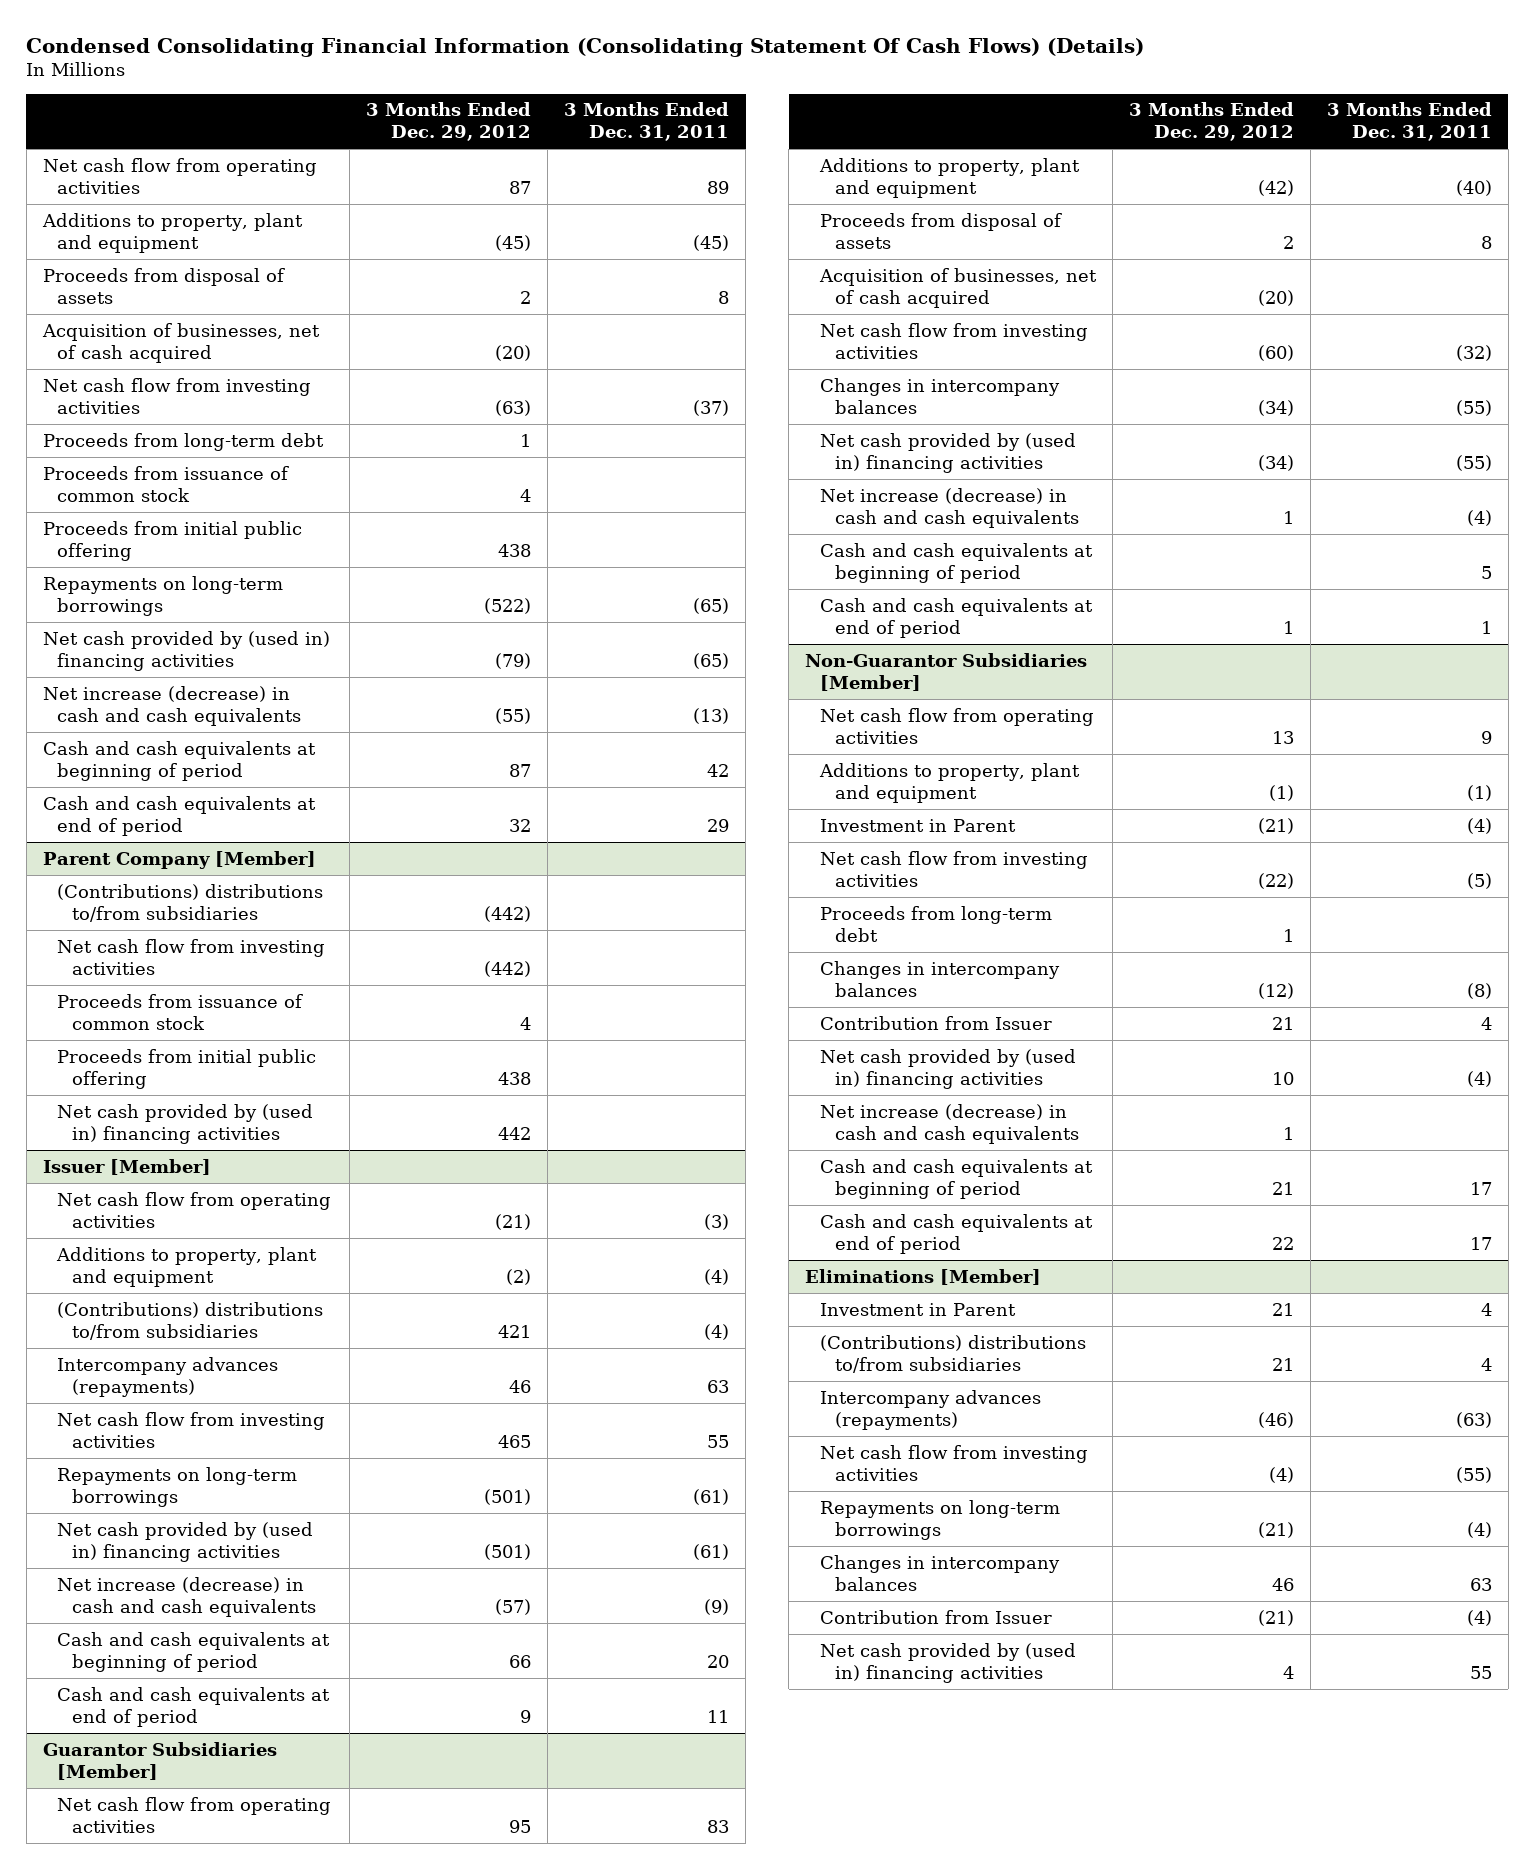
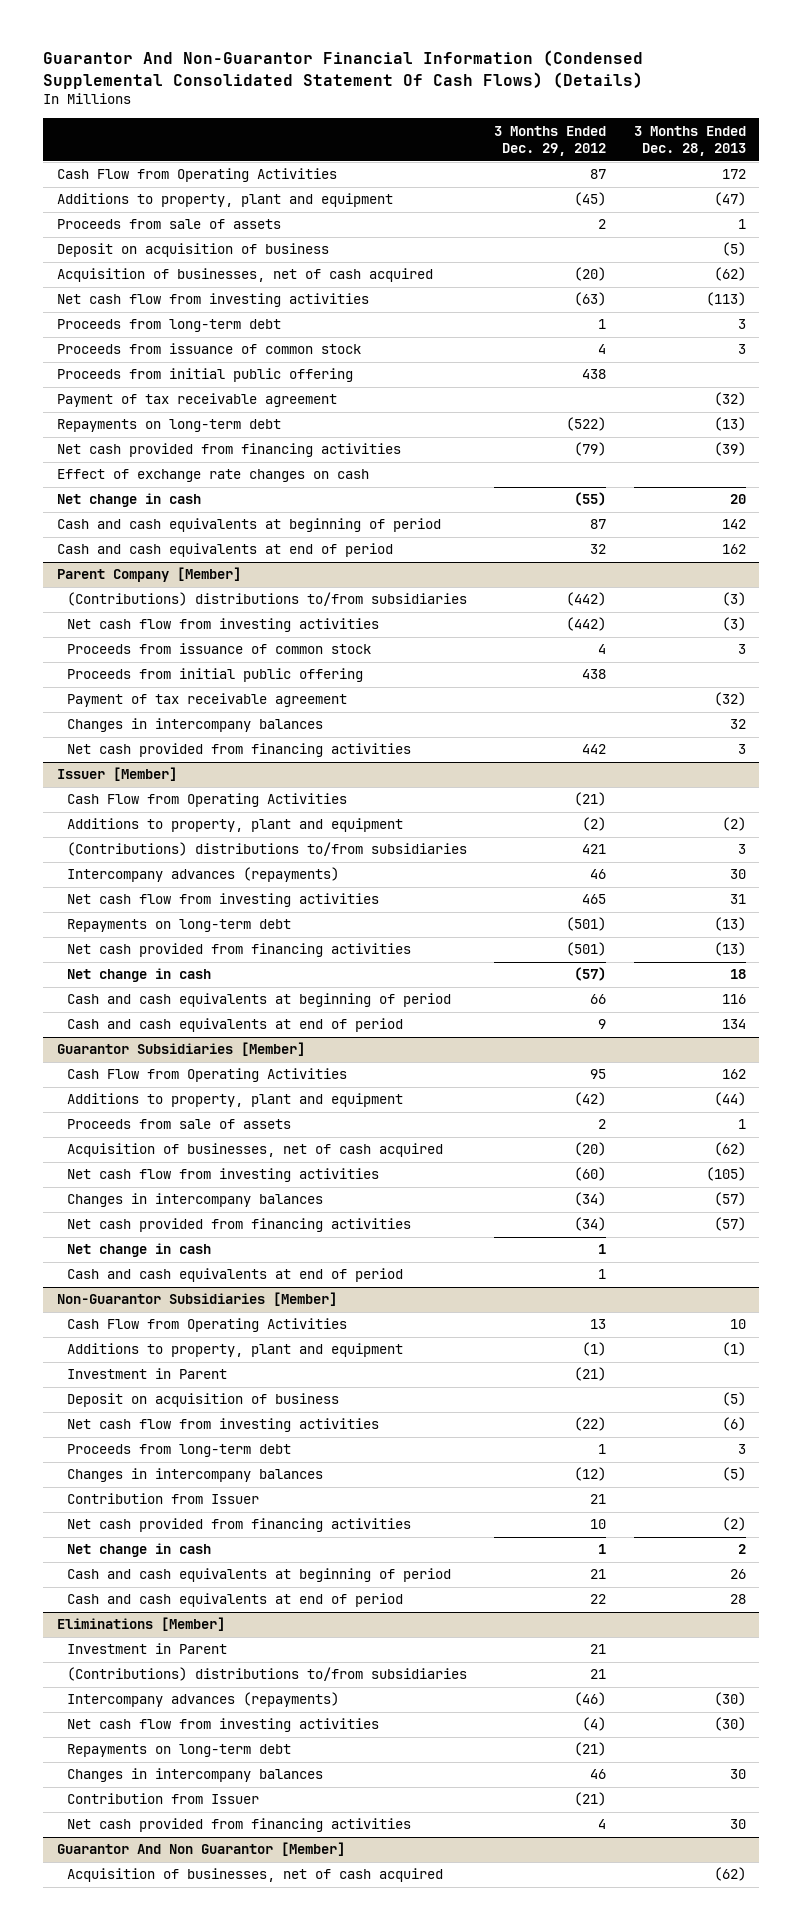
[26,37,1145,57] Condensed Consolidating Financial Information (Consolidating Statement Of Cash Flows) (Details) -> [42,50,643,89] Guarantor And Non-Guarantor Financial Information (Condensed Supplemental Consolidated Statement Of Cash Flows) (Details)
[564,102,730,142] 3 Months Ended Dec. 31, 2011 -> none
none -> [633,125,746,157] 3 Months Ended Dec. 28, 2013
[42,157,317,194] Net cash flow from operating activities -> [56,168,337,183] Cash Flow from Operating Activities
[42,267,285,304] Proceeds from disposal of assets -> [56,219,281,230] Proceeds from sale of assets
none -> [56,243,329,258] Deposit on acquisition of business
none -> [56,393,337,408] Payment of tax receivable agreement
[42,575,283,616] Repayments on long-term borrowings -> [56,419,281,433] Repayments on long-term debt
[42,630,330,671] Net cash provided by (used in) financing activities -> [56,443,401,458] Net cash provided from financing activities
none -> [56,469,369,483] Effect of exchange rate changes on cash
[42,685,302,726] Net increase (decrease) in cash and cash equivalents -> [56,493,201,508] Net change in cash
none -> [66,693,347,708] Payment of tax receivable agreement
none -> [66,718,323,733] Changes in intercompany balances
[57,1103,314,1144] Net cash provided by (used in) financing activities -> [66,743,411,758] Net cash provided from financing activities
[57,1191,332,1228] Net cash flow from operating activities -> [66,793,347,808] Cash Flow from Operating Activities
[57,1466,298,1507] Repayments on long-term borrowings -> [66,919,291,933] Repayments on long-term debt
[57,1521,314,1562] Net cash provided by (used in) financing activities -> [66,943,411,958] Net cash provided from financing activities
[57,1576,317,1617] Net increase (decrease) in cash and cash equivalents -> [66,968,211,983] Net change in cash
[57,1796,332,1833] Net cash flow from operating activities -> [66,1068,347,1083] Cash Flow from Operating Activities
[819,212,1062,249] Proceeds from disposal of assets -> [66,1119,291,1130] Proceeds from sale of assets
[819,542,1093,583] Cash and cash equivalents at beginning of period -> none
[819,432,1076,473] Net cash provided by (used in) financing activities -> [66,1218,411,1233] Net cash provided from financing activities
[819,487,1079,528] Net increase (decrease) in cash and cash equivalents -> [66,1243,211,1258] Net change in cash
[819,707,1094,744] Net cash flow from operating activities -> [66,1318,347,1333] Cash Flow from Operating Activities
none -> [66,1393,339,1408] Deposit on acquisition of business
[819,1048,1076,1089] Net cash provided by (used in) financing activities -> [66,1518,411,1533] Net cash provided from financing activities
[819,1103,1079,1144] Net increase (decrease) in cash and cash equivalents -> [66,1543,211,1558] Net change in cash
[819,1499,1060,1540] Repayments on long-term borrowings -> [66,1744,291,1758] Repayments on long-term debt
[819,1642,1076,1683] Net cash provided by (used in) financing activities -> [66,1818,411,1833] Net cash provided from financing activities
none -> [56,1842,345,1857] Guarantor And Non Guarantor [Member]
none -> [66,1868,443,1883] Acquisition of businesses, net of cash acquired

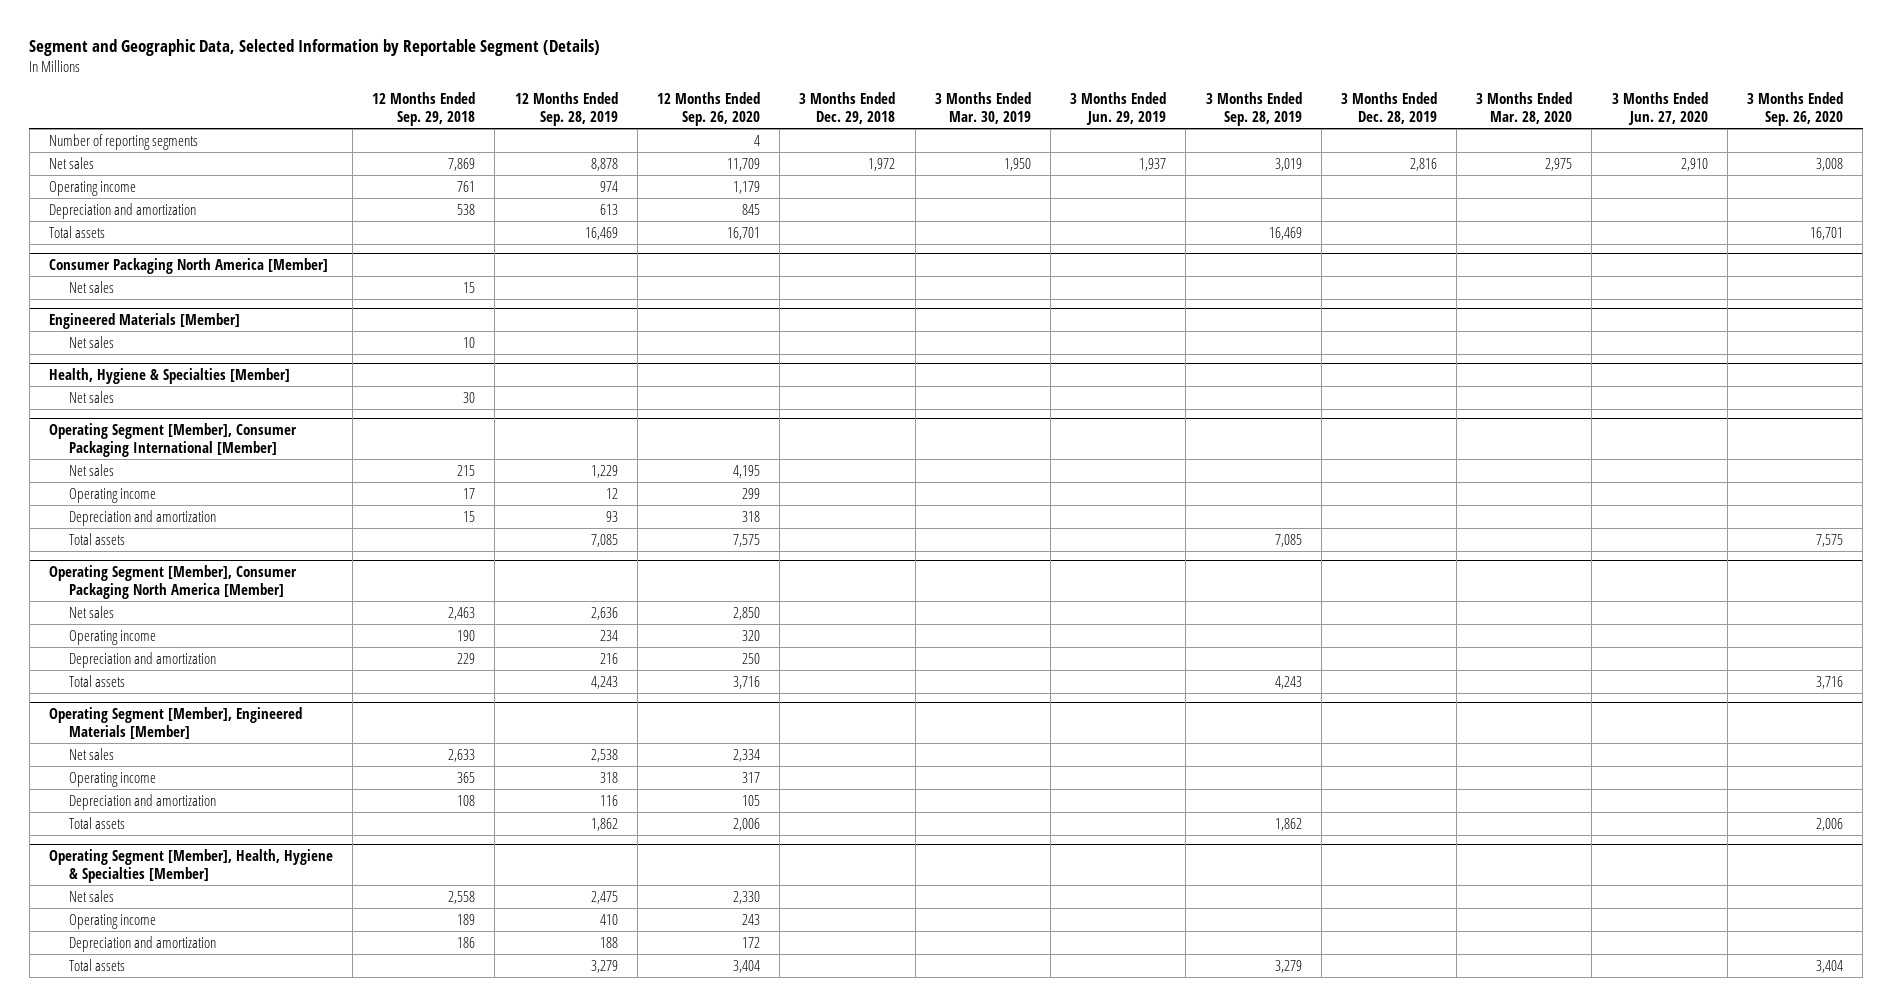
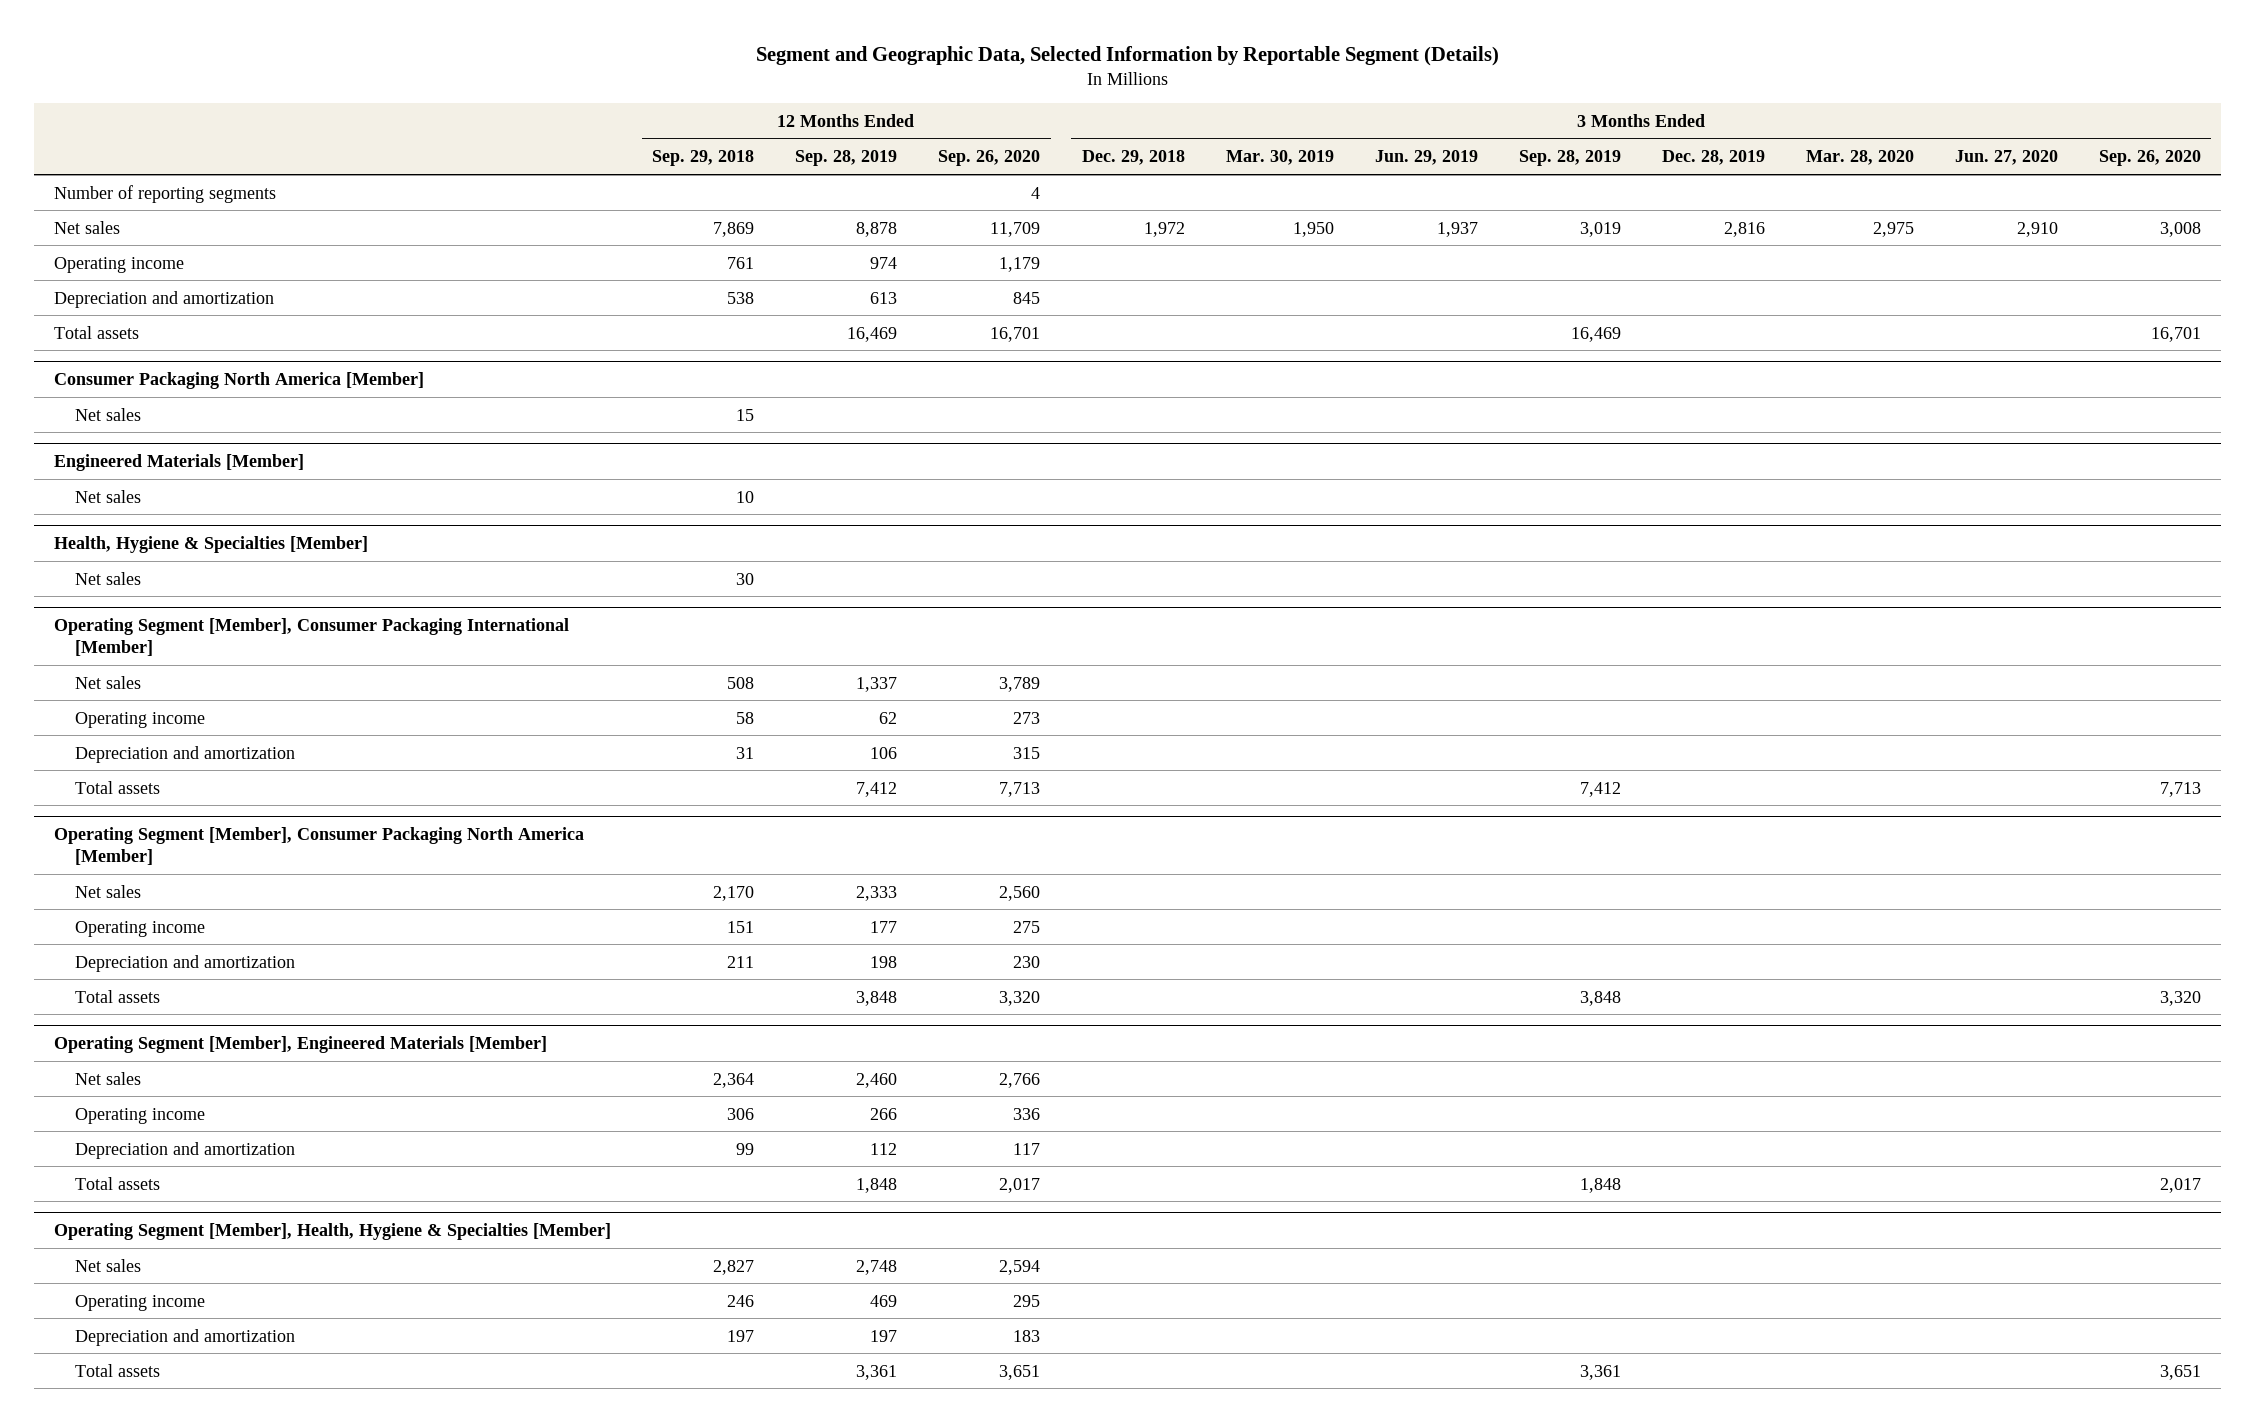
[457,464,476,476] 215 -> [727,676,755,689] 508
[590,464,618,478] 1,229 -> [856,676,898,692] 1,337
[732,464,760,478] 4,195 -> [999,676,1041,692] 3,789
[463,487,476,499] 17 -> [736,711,755,724] 58
[605,487,618,499] 12 -> [879,711,898,724] 62
[741,487,760,499] 299 -> [1013,711,1041,724] 273
[463,510,476,522] 15 -> [736,746,755,759] 31
[605,510,618,522] 93 -> [870,746,898,759] 106
[741,510,760,522] 318 -> [1013,746,1041,759] 315
[590,533,618,547] 7,085 -> [856,781,898,797] 7,412
[732,533,760,547] 7,575 -> [999,781,1041,797] 7,713
[1274,533,1302,547] 7,085 -> [1579,781,1621,797] 7,412
[1816,533,1844,547] 7,575 -> [2159,781,2201,797] 7,713
[448,606,476,620] 2,463 -> [713,885,755,901] 2,170
[590,606,618,620] 2,636 -> [856,885,898,901] 2,333
[732,606,760,620] 2,850 -> [999,885,1041,901] 2,560
[457,629,476,641] 190 -> [727,920,755,933] 151
[599,629,618,641] 234 -> [870,920,898,933] 177
[741,629,760,641] 320 -> [1013,920,1041,933] 275
[457,652,476,664] 229 -> [727,955,755,968] 211
[599,652,618,664] 216 -> [870,955,898,968] 198
[741,652,760,664] 250 -> [1013,955,1041,968] 230
[590,675,618,689] 4,243 -> [856,990,898,1006] 3,848
[732,675,760,689] 3,716 -> [999,990,1041,1006] 3,320
[1274,675,1302,689] 4,243 -> [1579,990,1621,1006] 3,848
[1816,675,1844,689] 3,716 -> [2159,990,2201,1006] 3,320
[448,748,476,762] 2,633 -> [713,1072,755,1088] 2,364
[590,748,618,762] 2,538 -> [856,1072,898,1088] 2,460
[732,748,760,762] 2,334 -> [999,1072,1041,1088] 2,766
[457,771,476,783] 365 -> [727,1107,755,1120] 306
[599,771,618,783] 318 -> [870,1107,898,1120] 266
[741,771,760,783] 317 -> [1013,1107,1041,1120] 336
[457,794,476,806] 108 -> [736,1142,755,1155] 99
[599,794,618,806] 116 -> [870,1142,898,1155] 112
[741,794,760,806] 105 -> [1013,1142,1041,1155] 117
[590,817,618,831] 1,862 -> [856,1177,898,1193] 1,848
[732,817,760,831] 2,006 -> [999,1177,1041,1193] 2,017
[1274,817,1302,831] 1,862 -> [1579,1177,1621,1193] 1,848
[1816,817,1844,831] 2,006 -> [2159,1177,2201,1193] 2,017
[448,890,476,904] 2,558 -> [713,1259,755,1275] 2,827
[590,890,618,904] 2,475 -> [856,1259,898,1275] 2,748
[732,890,760,904] 2,330 -> [999,1259,1041,1275] 2,594
[457,913,476,925] 189 -> [727,1294,755,1307] 246
[599,913,618,925] 410 -> [870,1294,898,1307] 469
[741,913,760,925] 243 -> [1013,1294,1041,1307] 295
[457,936,476,948] 186 -> [727,1329,755,1342] 197
[599,936,618,948] 188 -> [870,1329,898,1342] 197
[741,936,760,948] 172 -> [1013,1329,1041,1342] 183
[590,959,618,973] 3,279 -> [856,1364,898,1380] 3,361
[732,959,760,973] 3,404 -> [999,1364,1041,1380] 3,651
[1274,959,1302,973] 3,279 -> [1579,1364,1621,1380] 3,361
[1816,959,1844,973] 3,404 -> [2159,1364,2201,1380] 3,651

